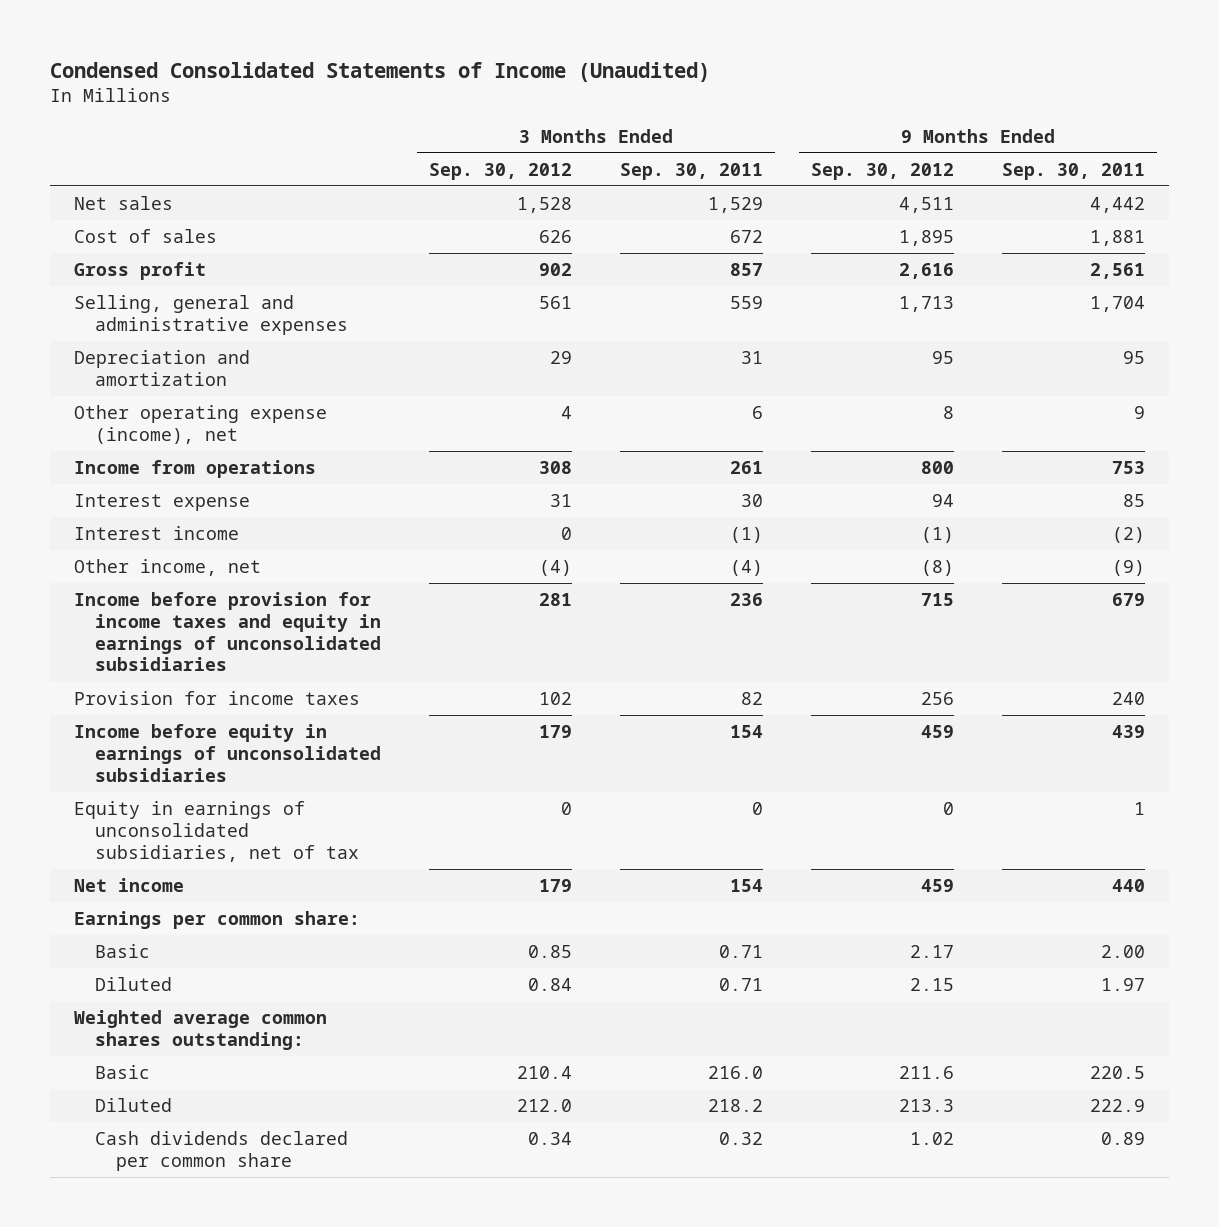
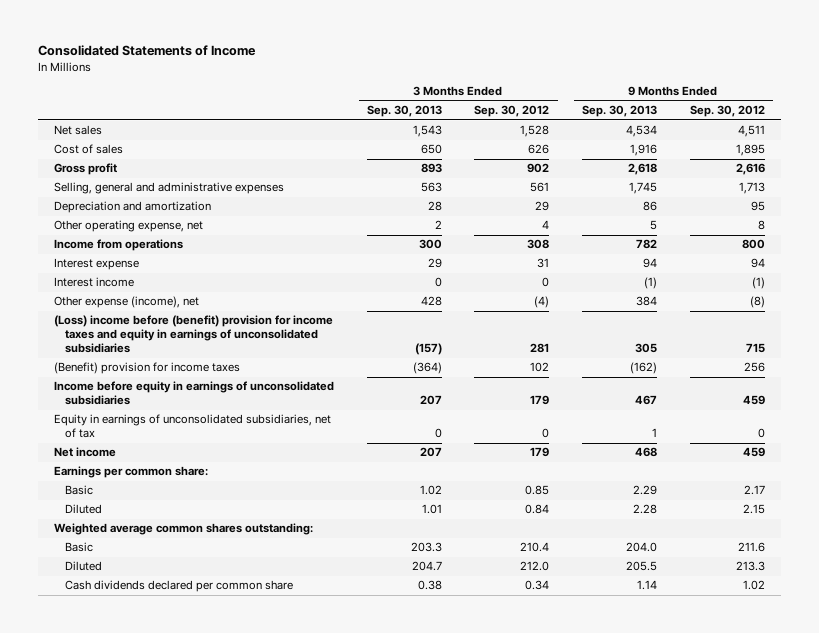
[49,61,710,82] Condensed Consolidated Statements of Income (Unaudited) -> [37,45,256,57] Consolidated Statements of Income
[620,162,764,180] Sep. 30, 2011 -> none
[1002,162,1146,180] Sep. 30, 2011 -> none
none -> [366,105,442,118] Sep. 30, 2013
none -> [582,105,658,118] Sep. 30, 2013
[74,404,328,444] Other operating expense (income), net -> [54,220,204,233] Other operating expense, net
[74,558,262,576] Other income, net -> [54,296,200,309] Other expense (income), net
[74,591,381,672] Income before provision for income taxes and equity in earnings of unconsolidated subsidiaries -> [54,315,334,354] (Loss) income before (benefit) provision for income taxes and equity in earnings of unconsolidated subsidiaries
[74,690,361,705] Provision for income taxes -> [54,362,241,375] (Benefit) provision for income taxes

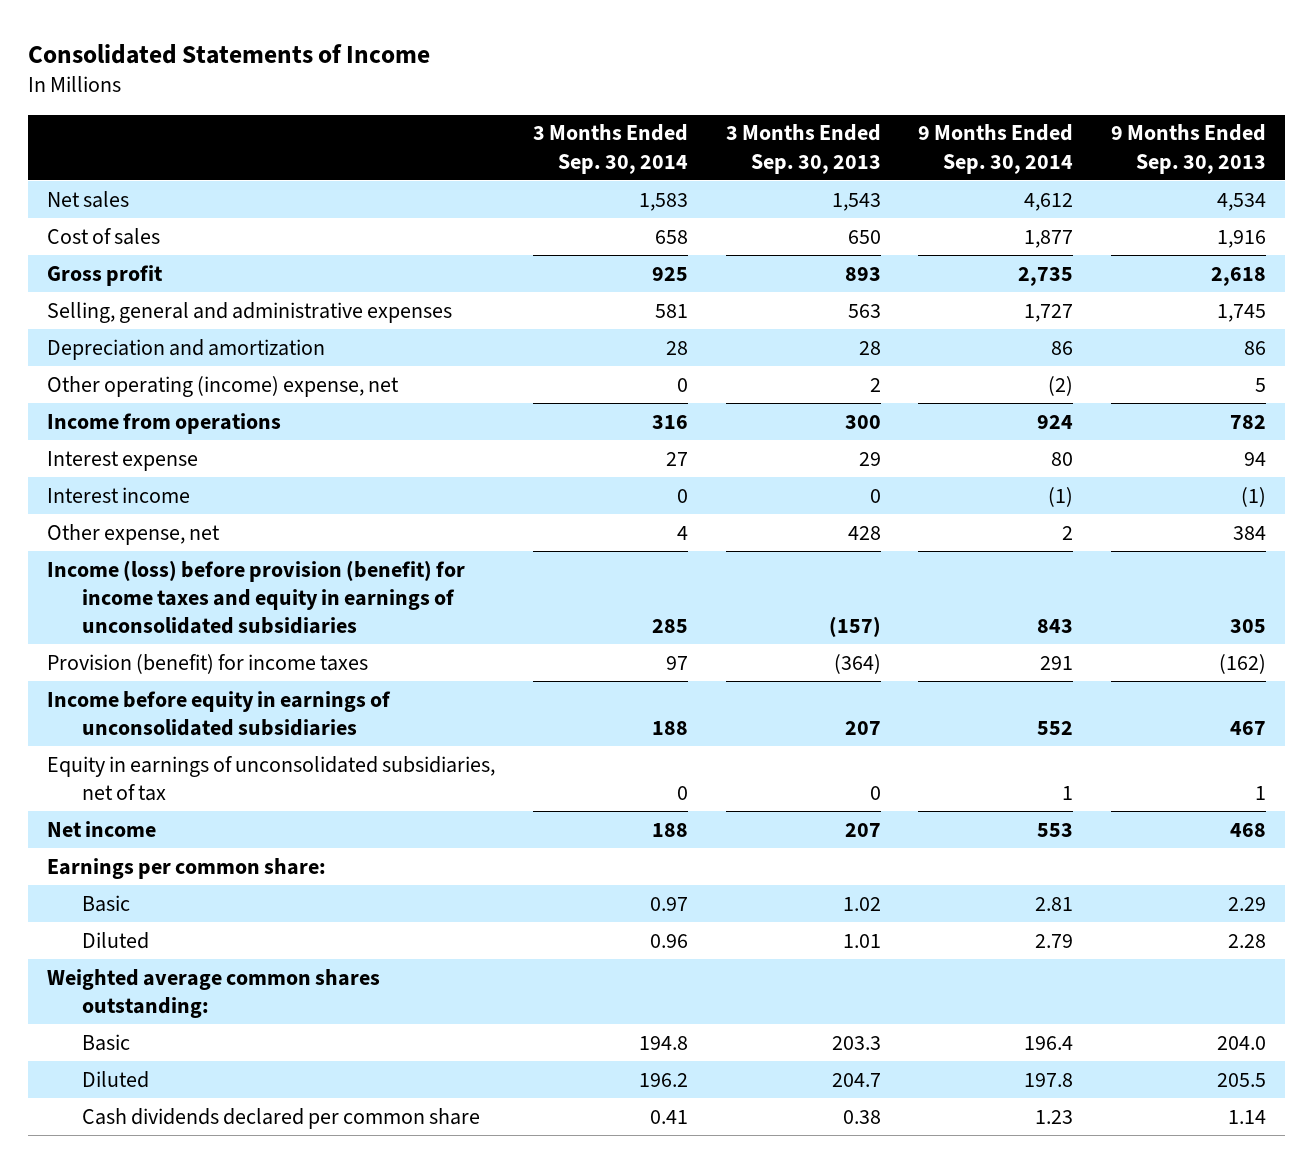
[474,105,550,118] Sep. 30, 2012 -> none
[689,105,765,118] Sep. 30, 2012 -> none
none -> [532,124,688,174] 3 Months Ended Sep. 30, 2014
none -> [918,124,1074,174] 9 Months Ended Sep. 30, 2014
[54,220,204,233] Other operating expense, net -> [47,375,400,397] Other operating (income) expense, net
[54,296,200,309] Other expense (income), net -> [47,523,221,545] Other expense, net
[54,315,334,354] (Loss) income before (benefit) provision for income taxes and equity in earnings of unconsolidated subsidiaries -> [47,559,466,635] Income (loss) before provision (benefit) for income taxes and equity in earnings of unconsolidated subsidiaries
[54,362,241,375] (Benefit) provision for income taxes -> [47,653,369,674] Provision (benefit) for income taxes

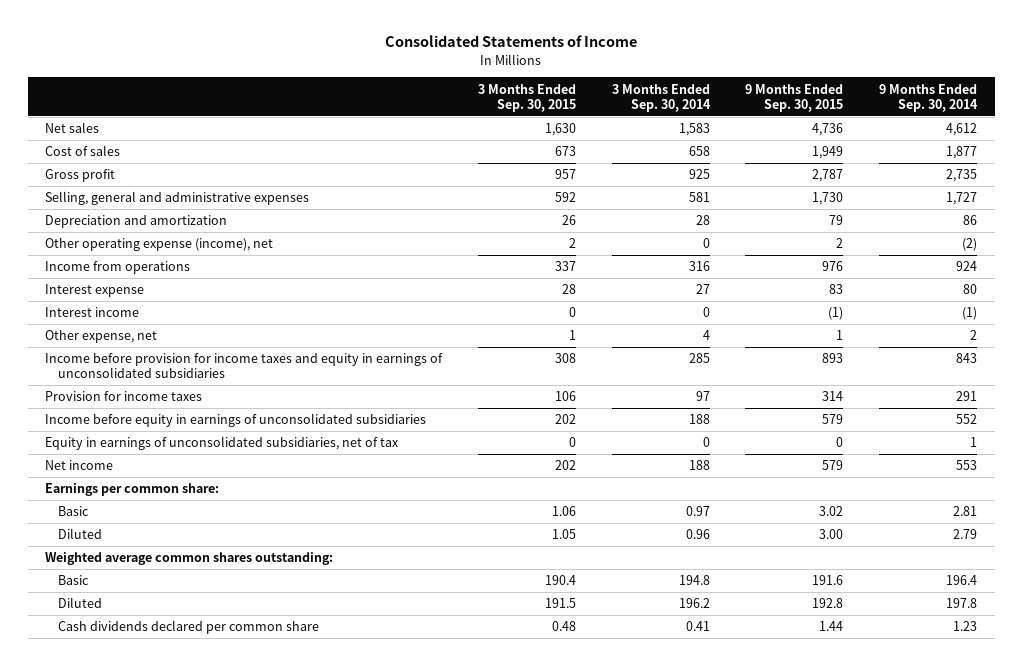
[725,124,881,174] 3 Months Ended Sep. 30, 2013 -> none
[1111,124,1267,174] 9 Months Ended Sep. 30, 2013 -> none
none -> [477,83,576,112] 3 Months Ended Sep. 30, 2015
none -> [745,83,844,112] 9 Months Ended Sep. 30, 2015
[47,375,400,397] Other operating (income) expense, net -> [45,238,274,252] Other operating expense (income), net
[47,559,466,635] Income (loss) before provision (benefit) for income taxes and equity in earnings of unconsolidated subsidiaries -> [45,353,444,379] Income before provision for income taxes and equity in earnings of unconsolidated subsidiaries
[47,653,369,674] Provision (benefit) for income taxes -> [45,391,203,402] Provision for income taxes

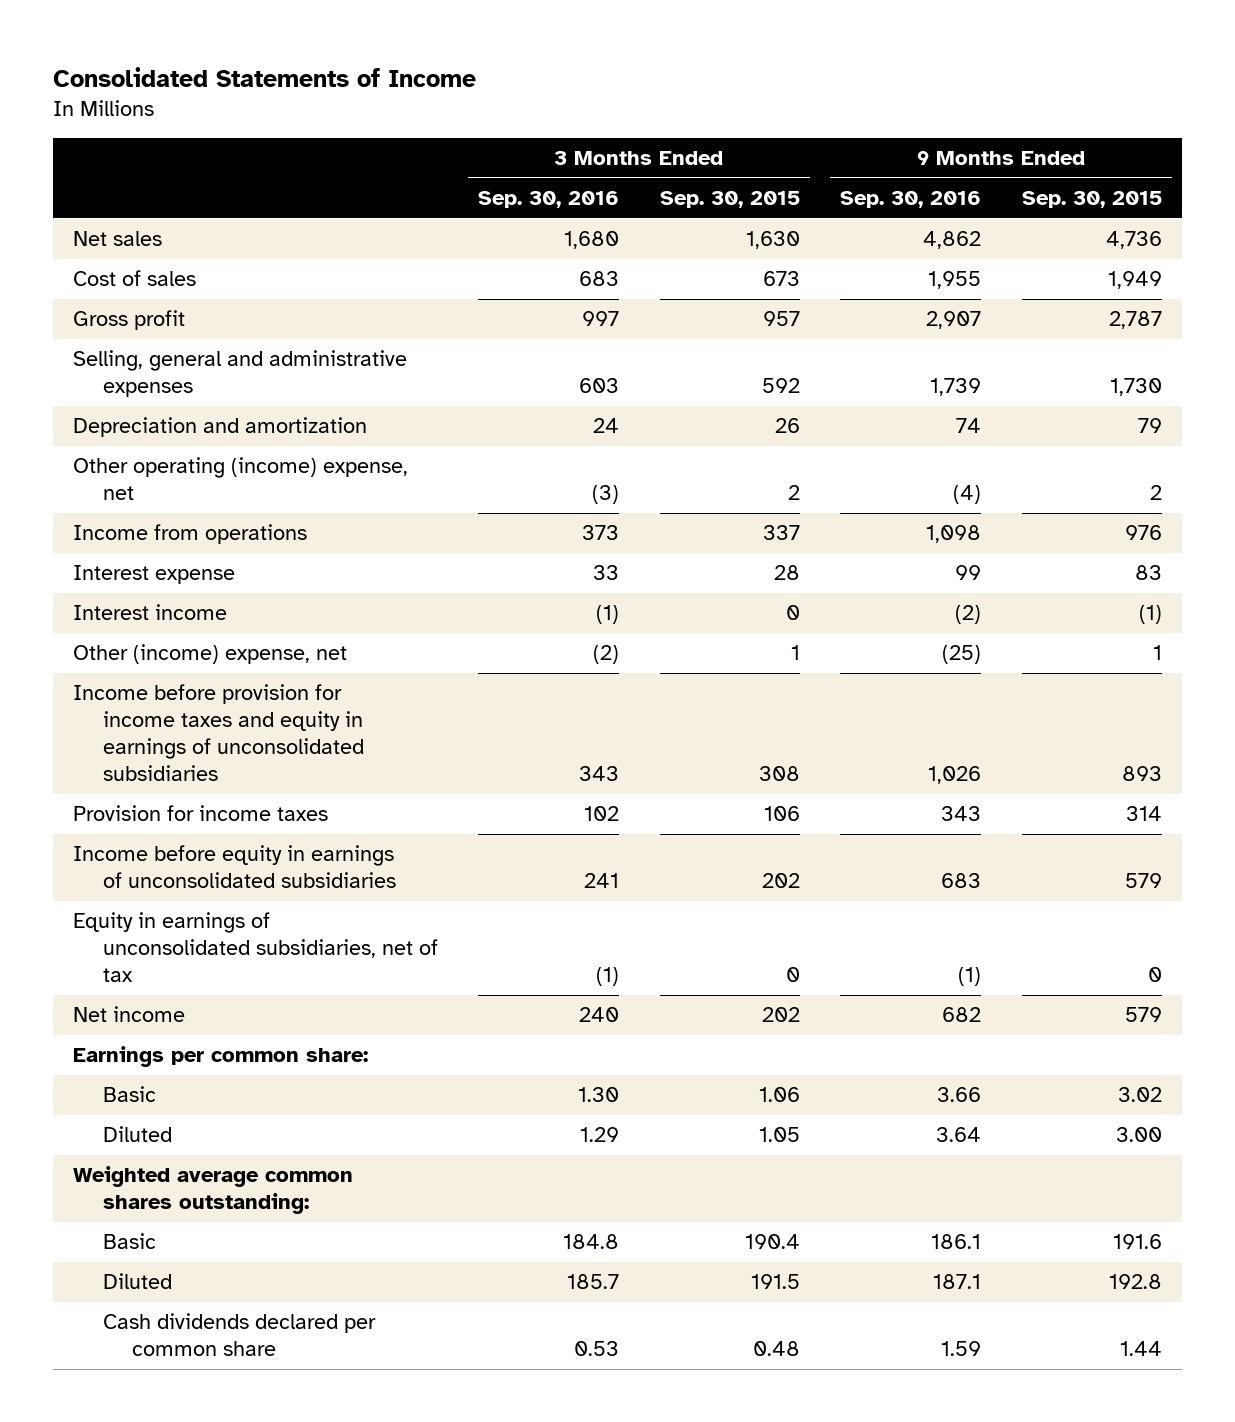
[611,83,711,112] 3 Months Ended Sep. 30, 2014 -> none
[878,83,978,112] 9 Months Ended Sep. 30, 2014 -> none
none -> [478,191,620,209] Sep. 30, 2016
none -> [840,191,982,209] Sep. 30, 2016
[45,238,274,252] Other operating expense (income), net -> [73,457,409,501] Other operating (income) expense, net
[45,330,158,344] Other expense, net -> [73,644,348,665] Other (income) expense, net

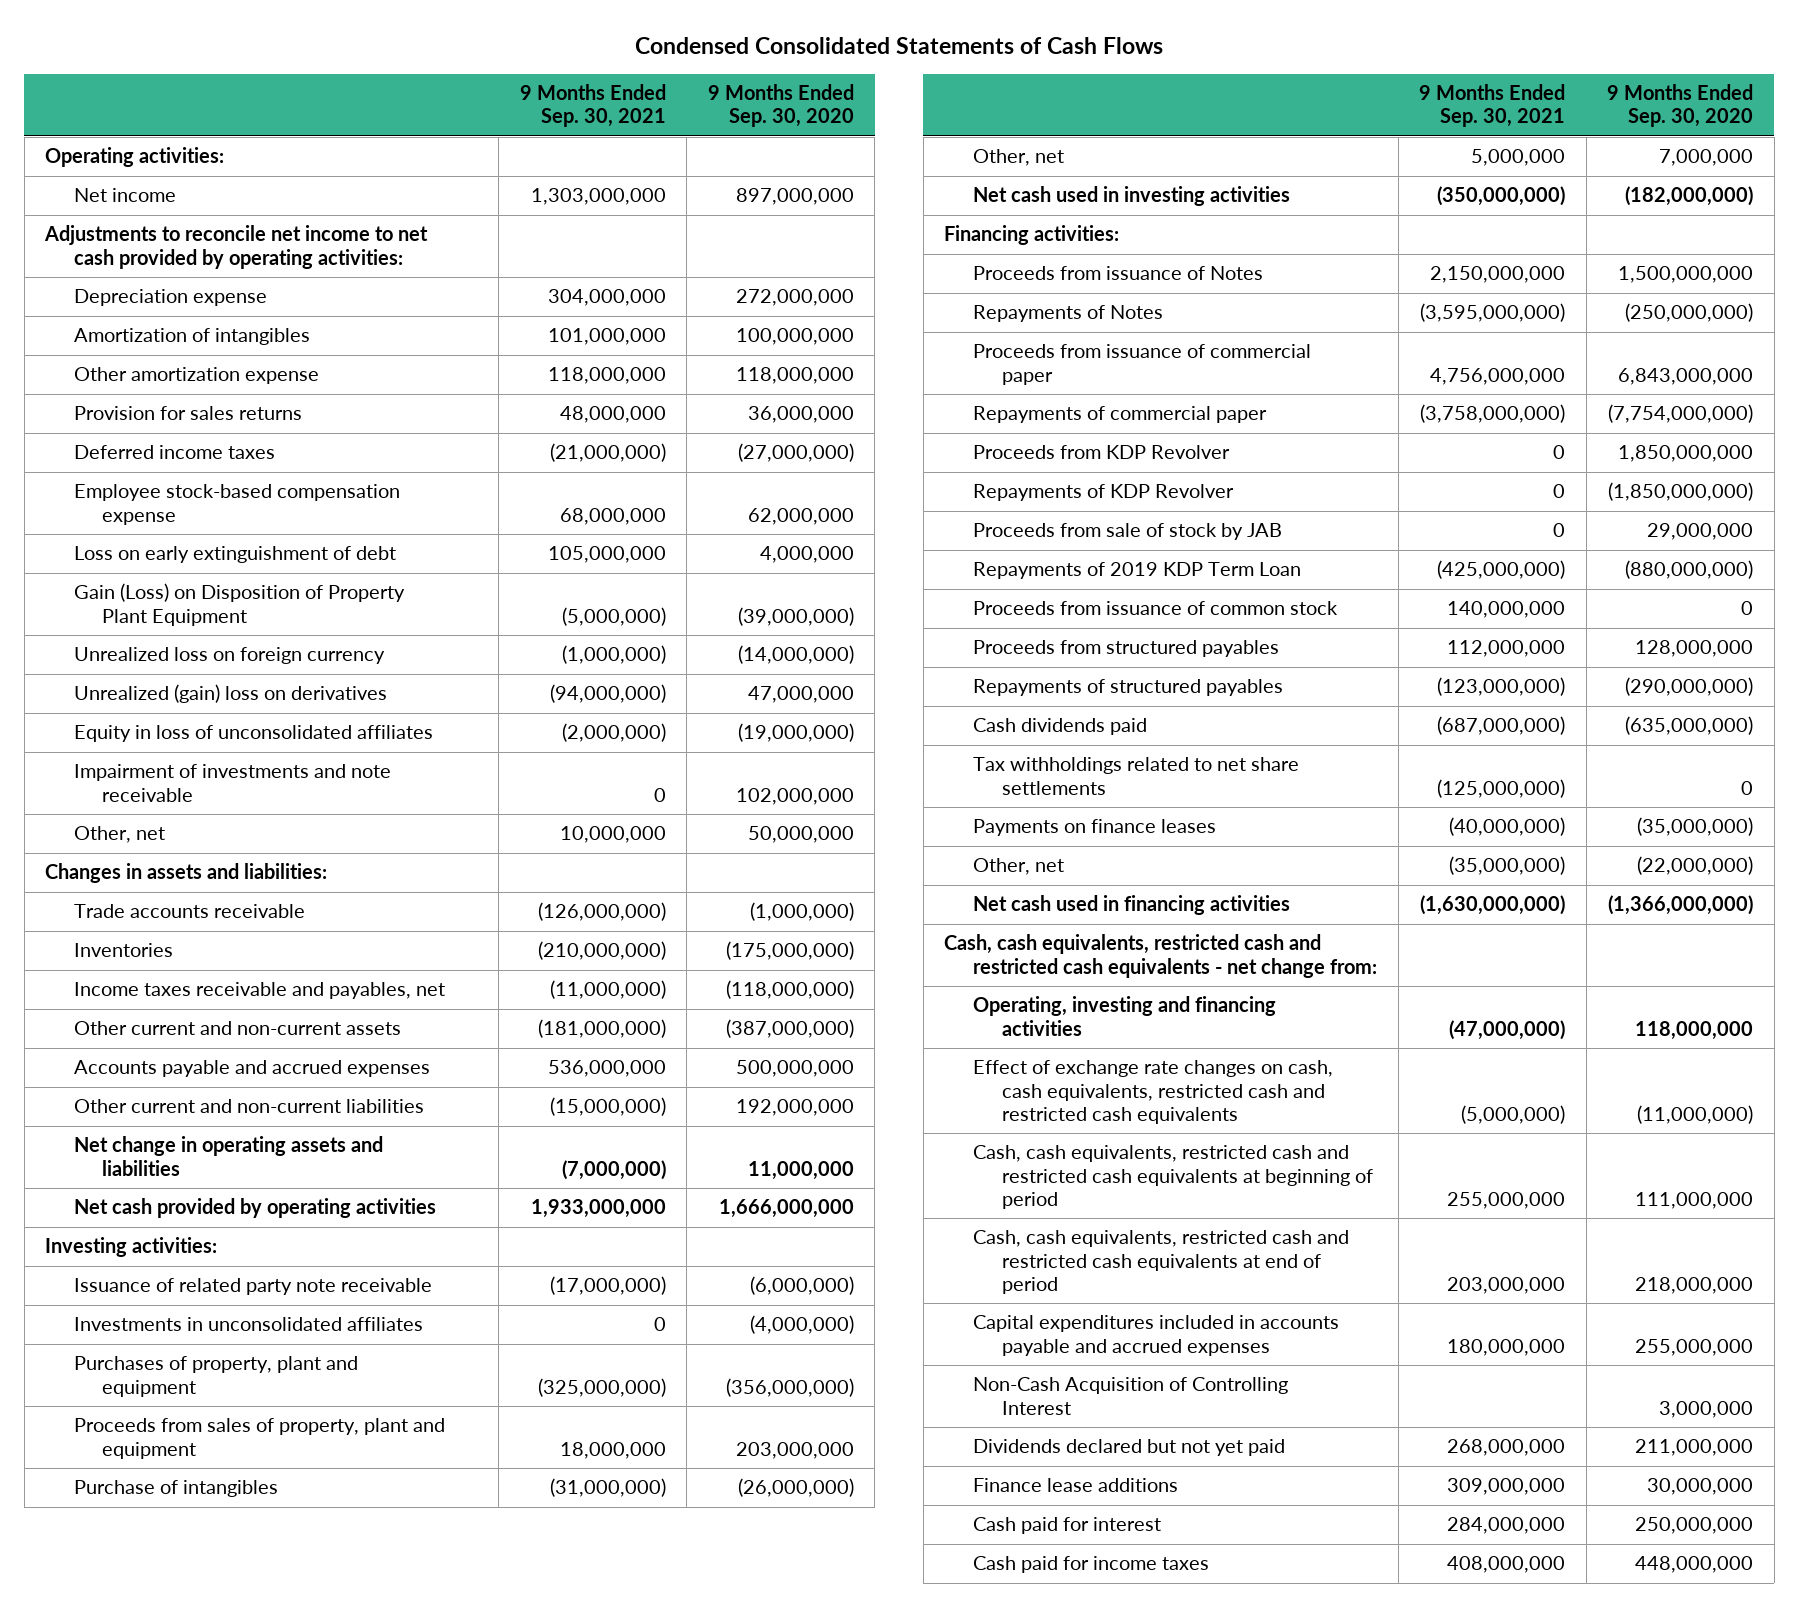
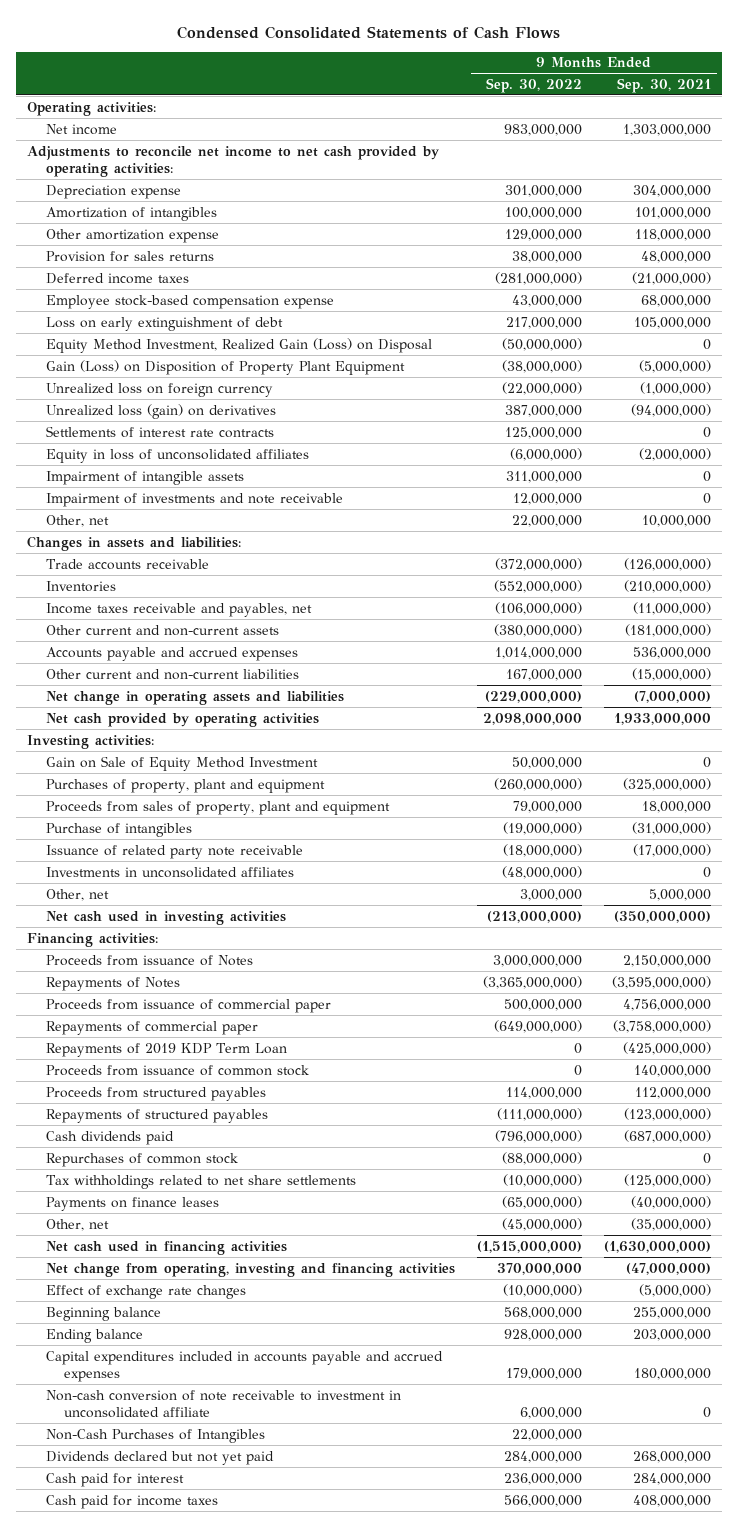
[707,83,854,128] 9 Months Ended Sep. 30, 2020 -> none
none -> [485,77,582,93] Sep. 30, 2022
none -> [45,337,432,353] Equity Method Investment, Realized Gain (Loss) on Disposal
[73,684,387,704] Unrealized (gain) loss on derivatives -> [45,403,276,419] Unrealized loss (gain) on derivatives
none -> [45,425,274,438] Settlements of interest rate contracts
none -> [45,470,244,485] Impairment of intangible assets
none -> [45,755,318,771] Gain on Sale of Equity Method Investment
[73,1278,432,1296] Issuance of related party note receivable -> [45,844,303,859] Issuance of related party note receivable
[73,1317,423,1332] Investments in unconsolidated affiliates -> [45,866,294,878] Investments in unconsolidated affiliates
[973,445,1231,460] Proceeds from KDP Revolver -> none
[973,484,1235,502] Repayments of KDP Revolver -> none
[973,523,1283,541] Proceeds from sale of stock by JAB -> none
none -> [45,1152,238,1167] Repurchases of common stock
[944,934,1378,978] Cash, cash equivalents, restricted cash and restricted cash equivalents - net change from: -> none
[973,996,1277,1036] Operating, investing and financing activities -> [45,1262,455,1277] Net change from operating, investing and financing activities
[973,1060,1334,1124] Effect of exchange rate changes on cash, cash equivalents, restricted cash and restricted cash equivalents -> [45,1284,246,1299] Effect of exchange rate changes
[973,1145,1373,1209] Cash, cash equivalents, restricted cash and restricted cash equivalents at beginning of period -> [45,1306,161,1321] Beginning balance
[973,1230,1350,1294] Cash, cash equivalents, restricted cash and restricted cash equivalents at end of period -> [45,1328,143,1343] Ending balance
[973,1377,1289,1415] Non-Cash Acquisition of Controlling Interest -> none
none -> [45,1389,401,1419] Non-cash conversion of note receivable to investment in unconsolidated affiliate
none -> [45,1428,265,1443] Non-Cash Purchases of Intangibles
[973,1478,1179,1493] Finance lease additions -> none

